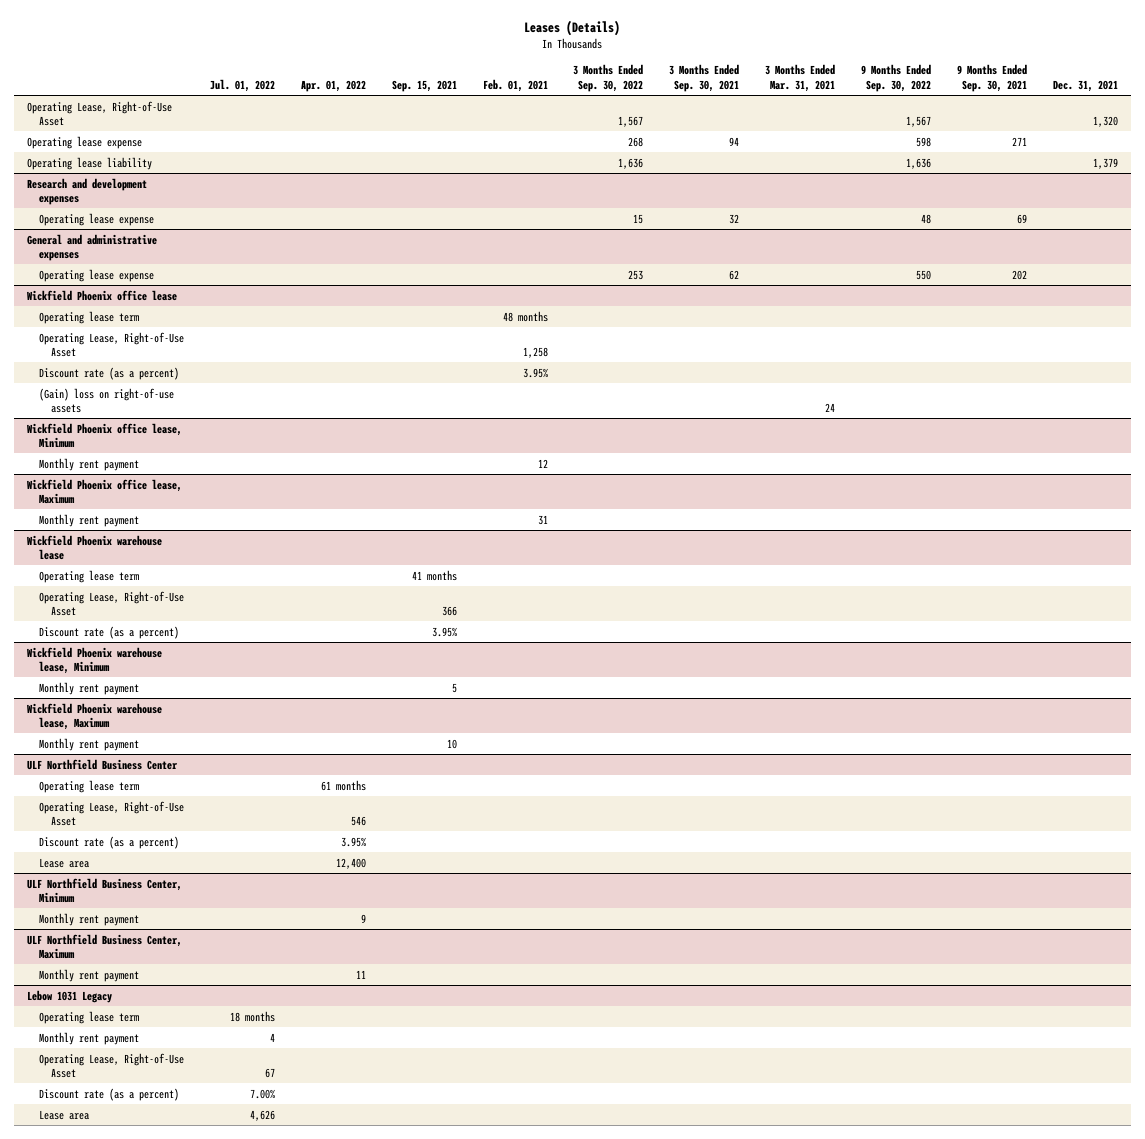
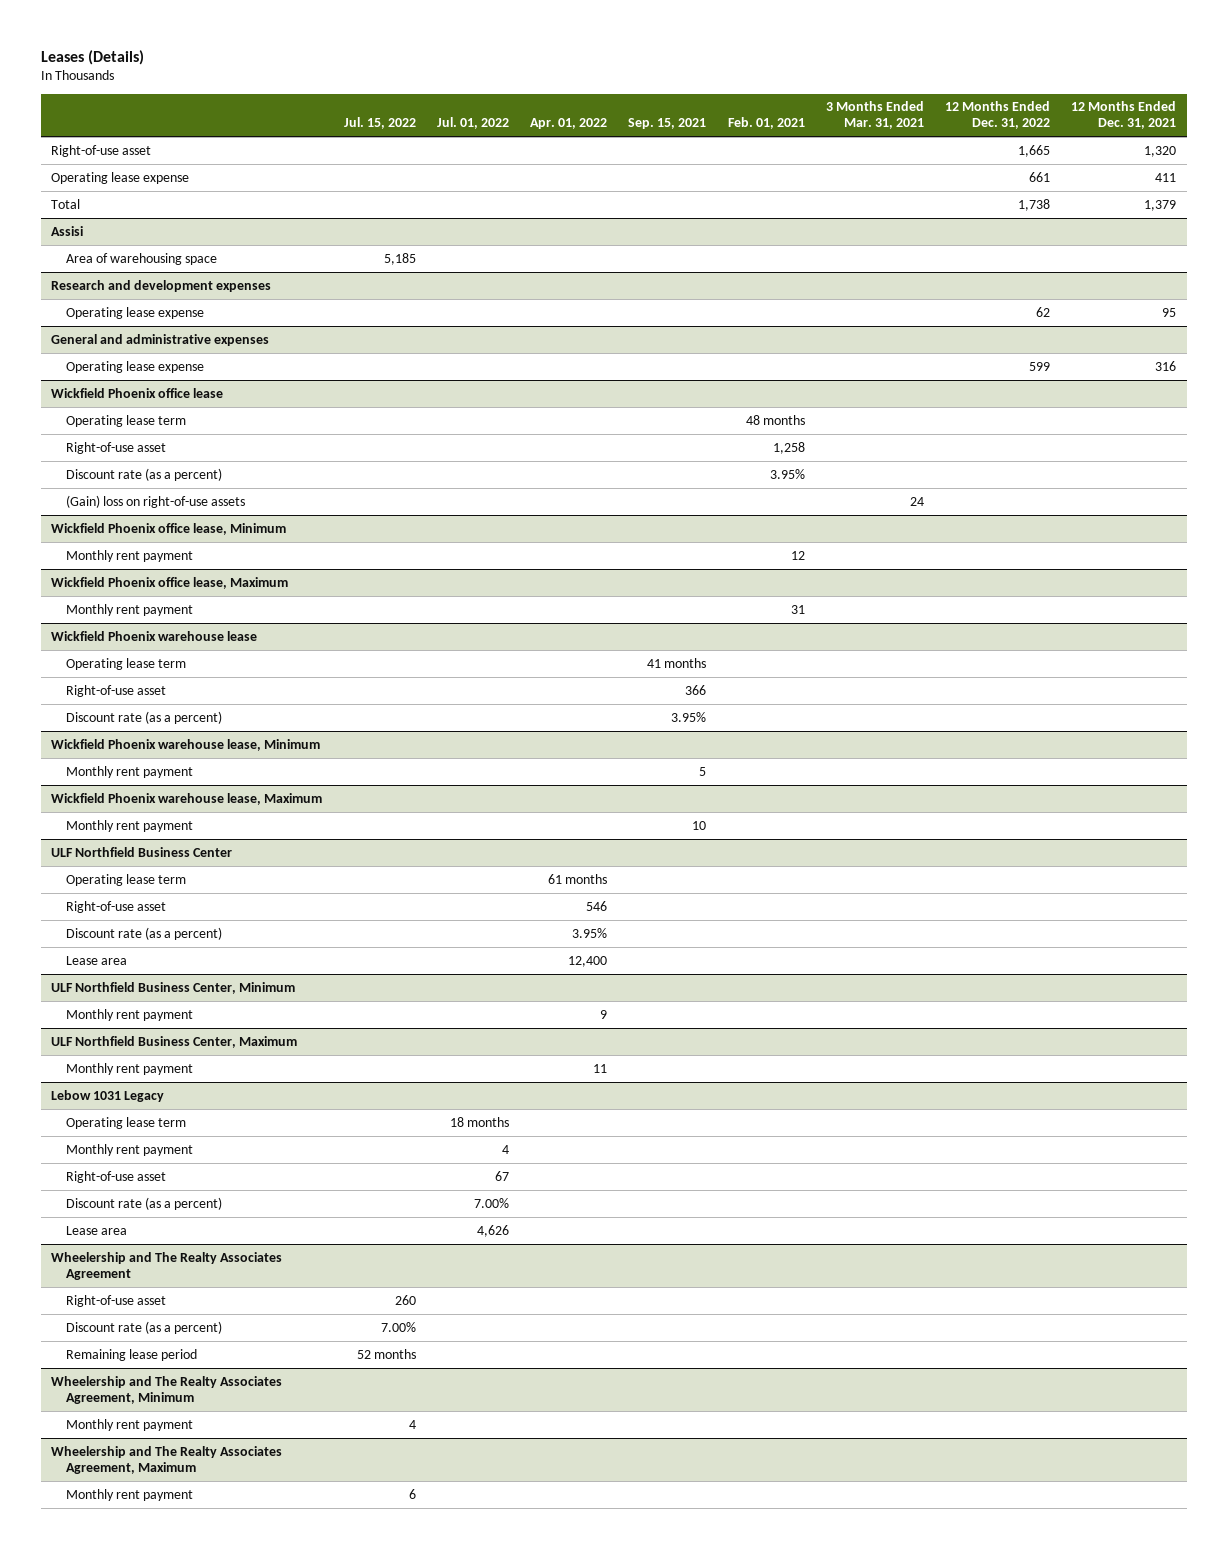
[573,64,644,92] 3 Months Ended Sep. 30, 2022 -> none
[669,64,740,92] 3 Months Ended Sep. 30, 2021 -> none
[861,64,932,92] 9 Months Ended Sep. 30, 2022 -> none
[956,64,1027,92] 9 Months Ended Sep. 30, 2021 -> none
[1052,79,1118,92] Dec. 31, 2021 -> none
none -> [343,117,416,130] Jul. 15, 2022
none -> [945,101,1051,130] 12 Months Ended Dec. 31, 2022
none -> [1071,101,1177,130] 12 Months Ended Dec. 31, 2021
[27,100,173,126] Operating Lease, Right-of-Use Asset -> [51,144,152,157] Right-of-use asset
[27,156,153,170] Operating lease liability -> [51,198,81,209] Total
none -> [51,225,84,236] Assisi
none -> [65,252,217,265] Area of warehousing space
[39,331,185,357] Operating Lease, Right-of-Use Asset -> [65,441,166,454] Right-of-use asset
[39,590,185,616] Operating Lease, Right-of-Use Asset -> [65,684,166,697] Right-of-use asset
[39,800,185,826] Operating Lease, Right-of-Use Asset -> [65,900,166,913] Right-of-use asset
[39,1052,185,1078] Operating Lease, Right-of-Use Asset -> [65,1170,166,1183] Right-of-use asset
none -> [51,1251,283,1280] Wheelership and The Realty Associates Agreement
none -> [65,1294,166,1307] Right-of-use asset
none -> [65,1320,222,1334] Discount rate (as a percent)
none -> [65,1348,197,1361] Remaining lease period
none -> [51,1375,283,1404] Wheelership and The Realty Associates Agreement, Minimum
none -> [65,1418,193,1431] Monthly rent payment
none -> [51,1445,283,1474] Wheelership and The Realty Associates Agreement, Maximum
none -> [65,1488,193,1501] Monthly rent payment

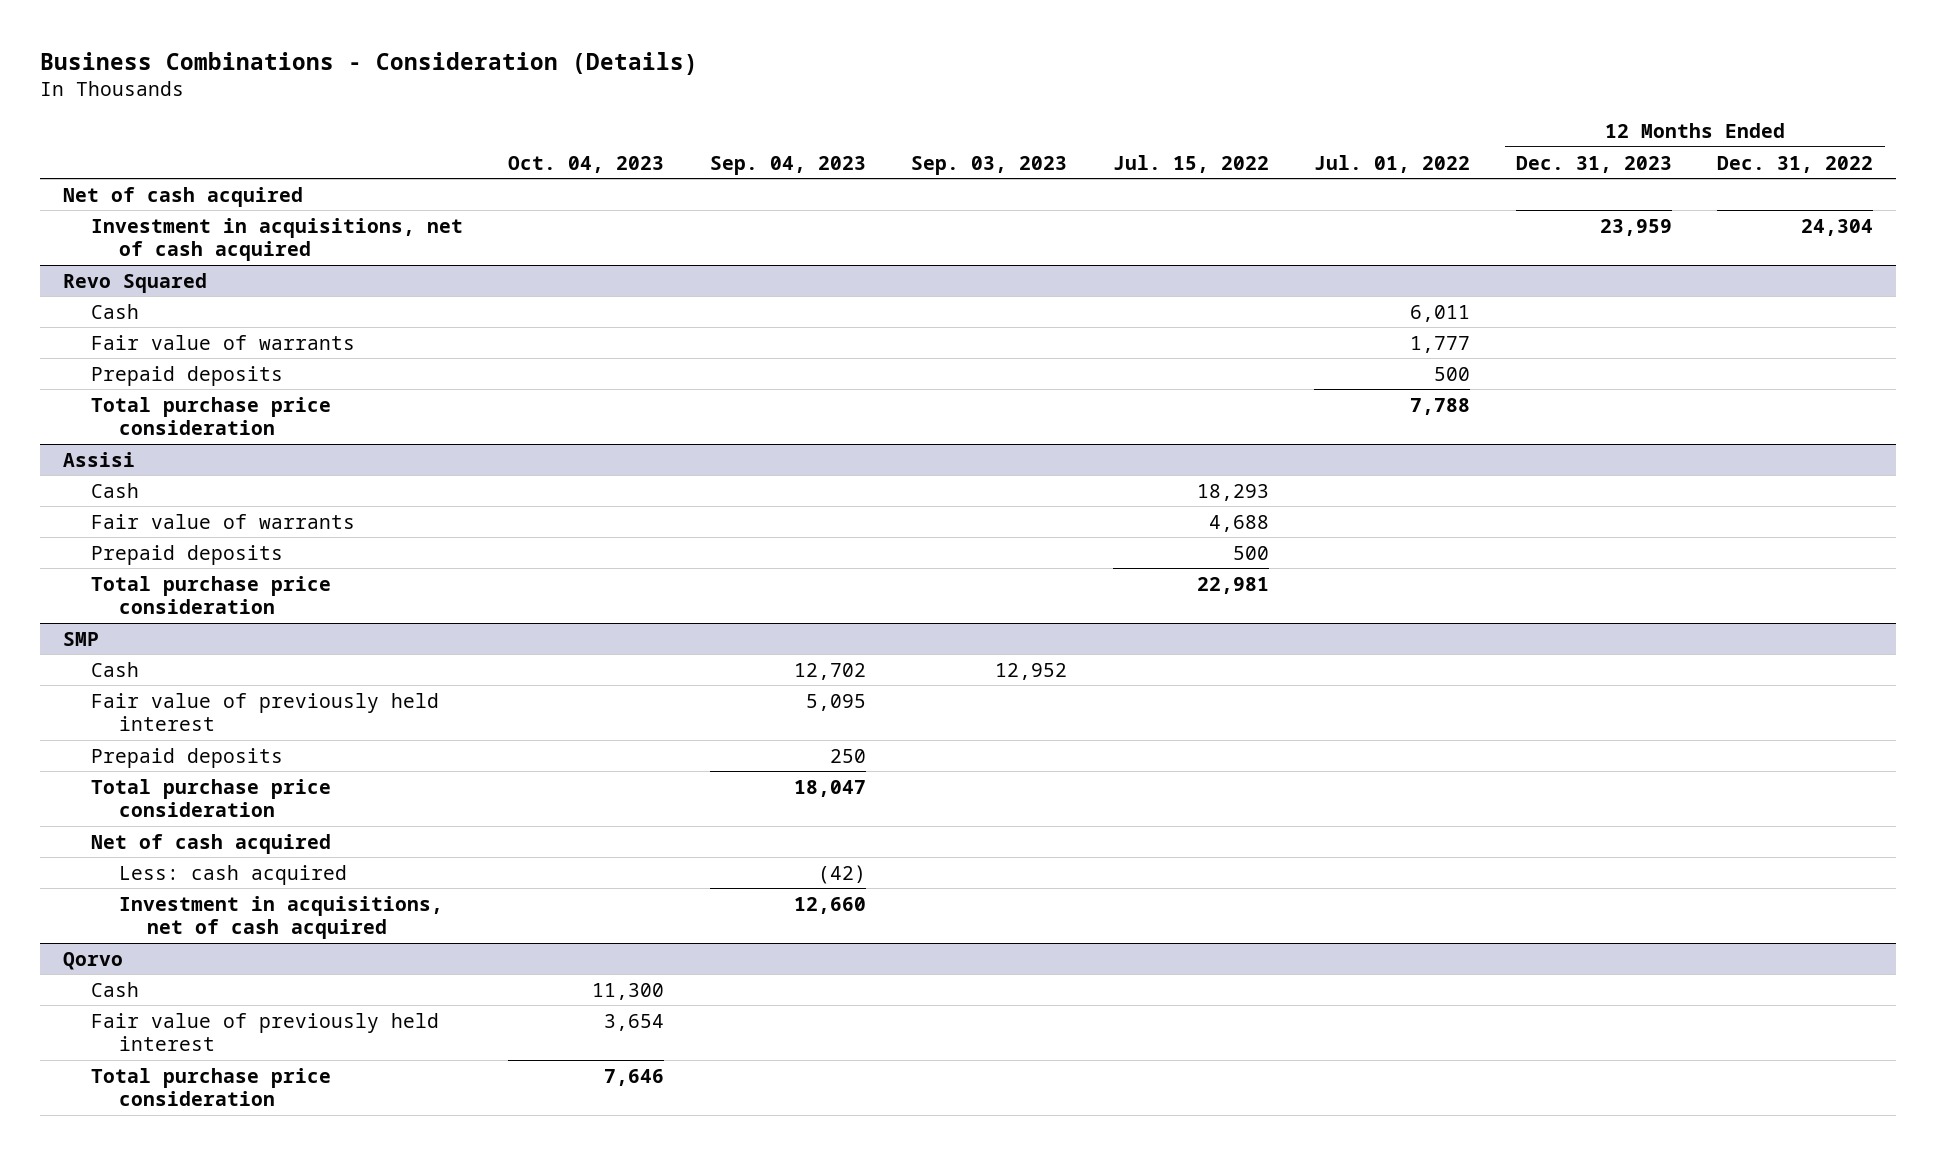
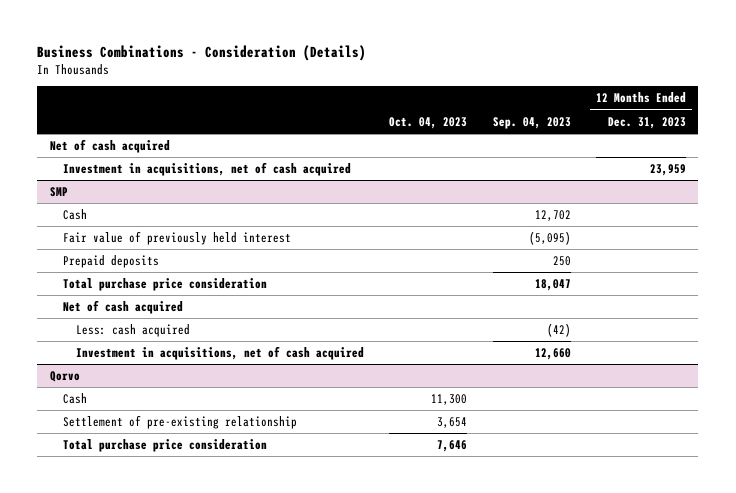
[911,155,1068,175] Sep. 03, 2023 -> none
[1112,154,1269,173] Jul. 15, 2022 -> none
[1314,154,1471,173] Jul. 01, 2022 -> none
[1717,155,1874,173] Dec. 31, 2022 -> none
[62,272,207,293] Revo Squared -> none
[90,303,139,319] Cash -> none
[90,334,355,350] Fair value of warrants -> none
[90,365,283,386] Prepaid deposits -> none
[90,396,331,436] Total purchase price consideration -> none
[62,451,135,467] Assisi -> none
[90,482,139,498] Cash -> none
[90,513,355,529] Fair value of warrants -> none
[90,544,283,565] Prepaid deposits -> none
[90,575,331,615] Total purchase price consideration -> none
[805,693,866,711] 5,095 -> [528,231,571,246] (5,095)
[90,1012,439,1052] Fair value of previously held interest -> [62,415,297,430] Settlement of pre-existing relationship

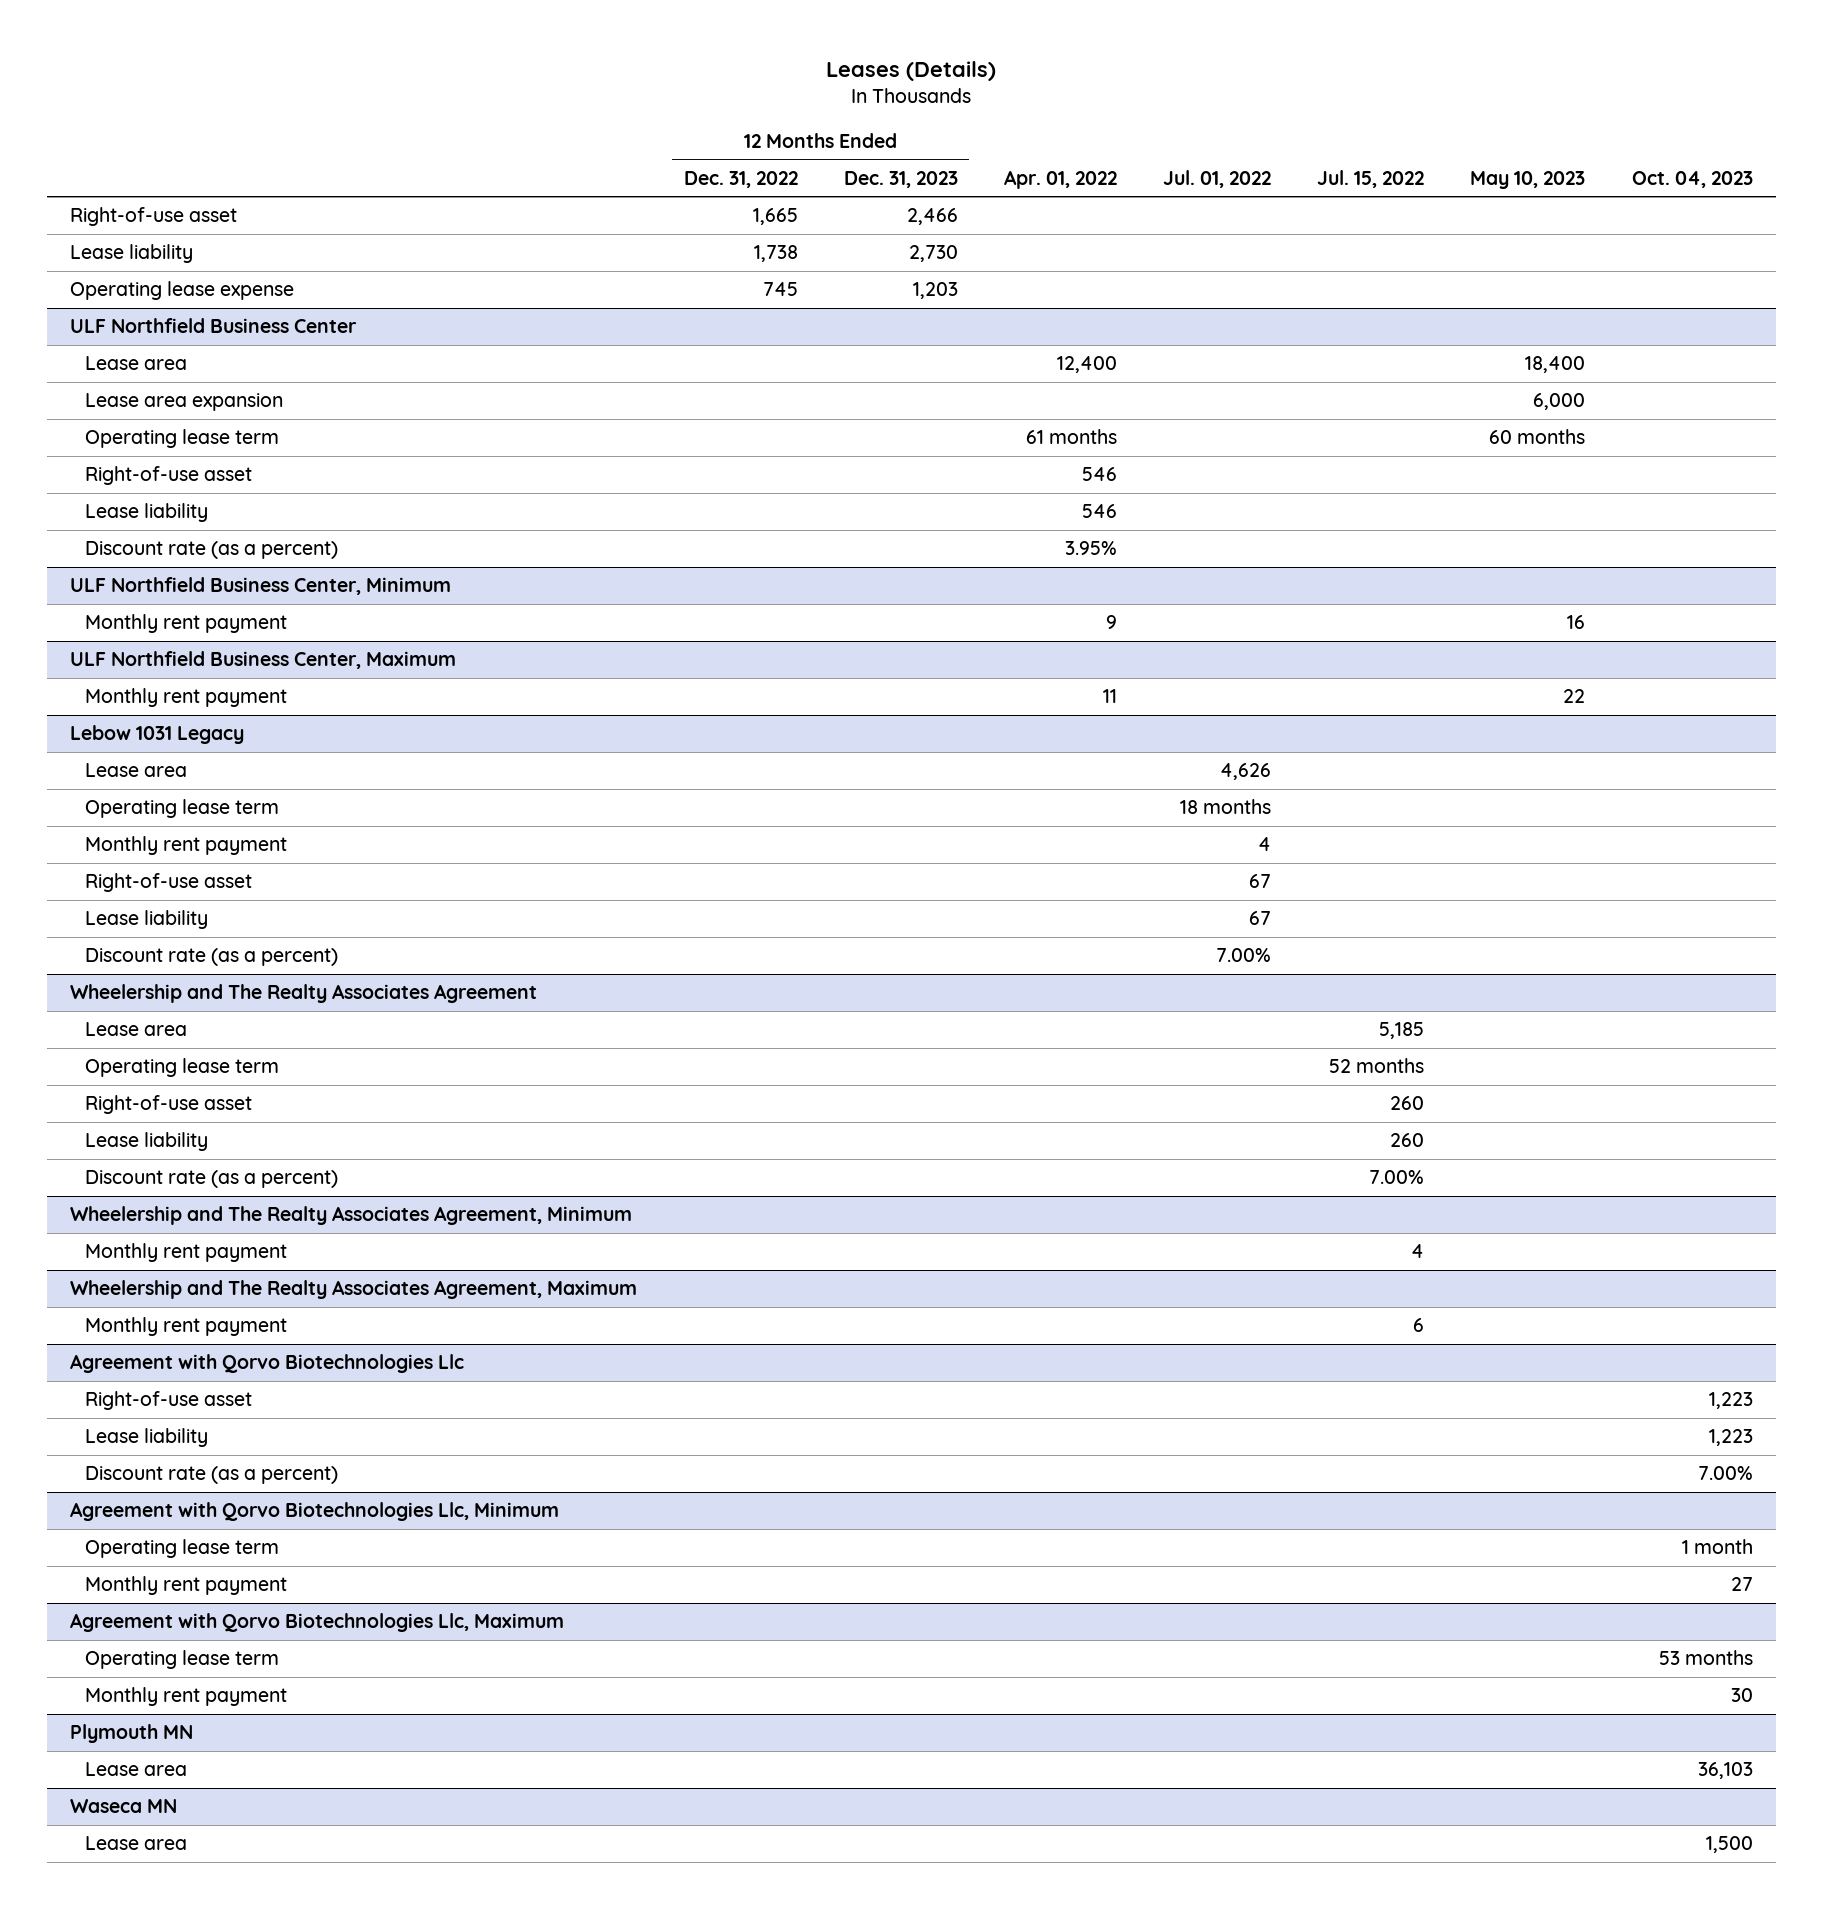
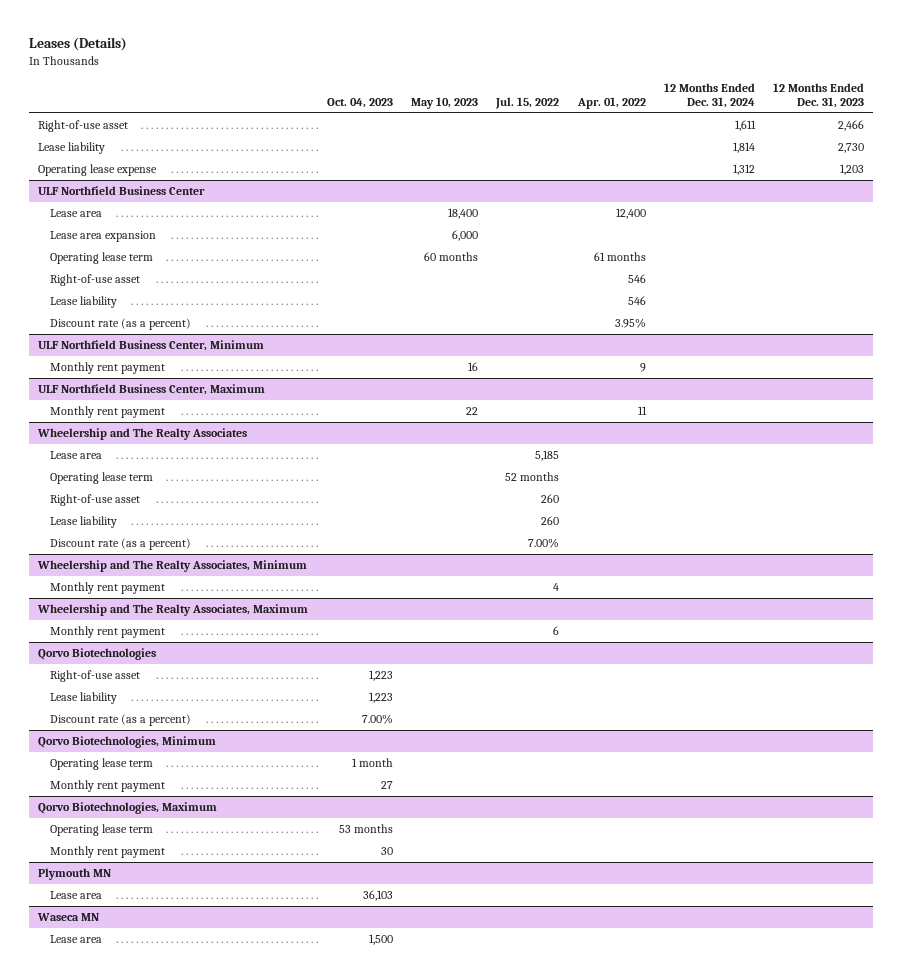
[683,170,798,188] Dec. 31, 2022 -> none
[1163,169,1272,188] Jul. 01, 2022 -> none
none -> [663,82,755,108] 12 Months Ended Dec. 31, 2024
[70,725,245,745] Lebow 1031 Legacy -> none
[85,763,188,778] Lease area -> none
[85,799,280,819] Operating lease term -> none
[85,836,288,856] Monthly rent payment -> none
[85,873,253,893] Right-of-use asset -> none
[85,910,209,930] Lease liability -> none
[85,948,339,967] Discount rate (as a percent) -> none
[70,984,538,1004] Wheelership and The Realty Associates Agreement -> [37,428,248,441] Wheelership and The Realty Associates
[70,1206,633,1226] Wheelership and The Realty Associates Agreement, Minimum -> [37,560,308,573] Wheelership and The Realty Associates, Minimum
[70,1280,638,1300] Wheelership and The Realty Associates Agreement, Maximum -> [37,604,309,617] Wheelership and The Realty Associates, Maximum
[70,1354,465,1374] Agreement with Qorvo Biotechnologies Llc -> [38,648,157,661] Qorvo Biotechnologies
[70,1502,560,1522] Agreement with Qorvo Biotechnologies Llc, Minimum -> [38,736,217,749] Qorvo Biotechnologies, Minimum
[70,1613,565,1633] Agreement with Qorvo Biotechnologies Llc, Maximum -> [38,802,218,815] Qorvo Biotechnologies, Maximum

